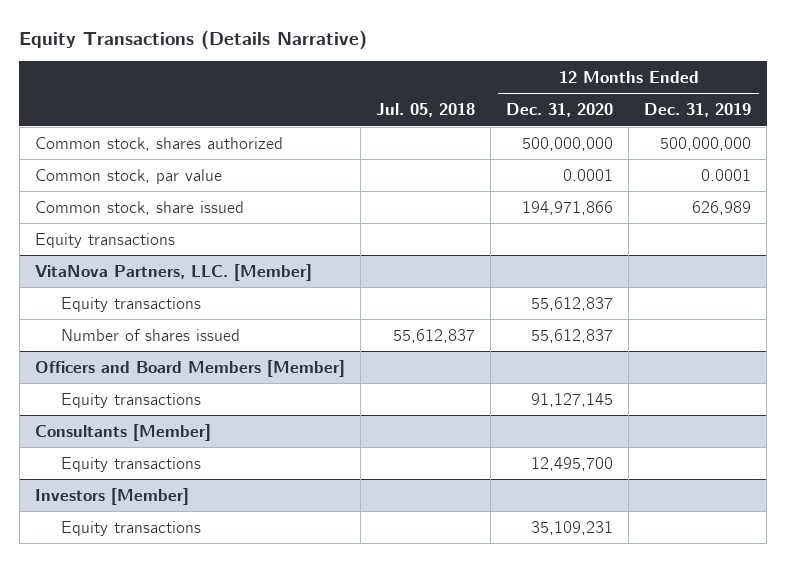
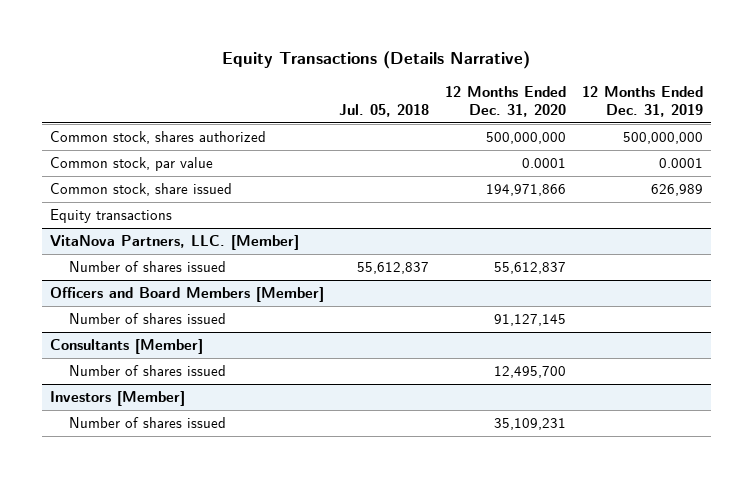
[60,296,201,312] Equity transactions -> none
[60,392,201,408] Equity transactions -> [69,313,227,325] Number of shares issued
[60,456,201,472] Equity transactions -> [69,365,227,377] Number of shares issued
[60,520,201,536] Equity transactions -> [69,417,227,429] Number of shares issued

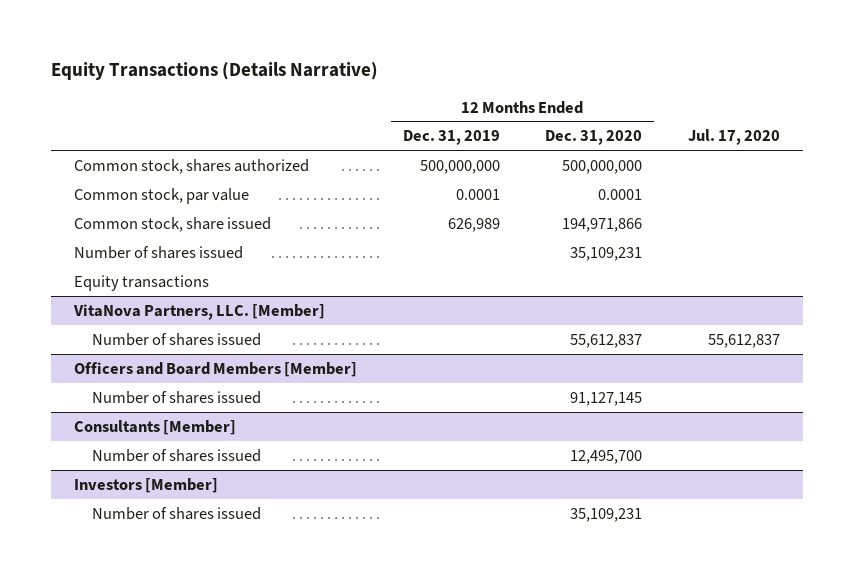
[339,103,430,117] Jul. 05, 2018 -> none
none -> [688,129,781,146] Jul. 17, 2020
none -> [73,245,243,259] Number of shares issued

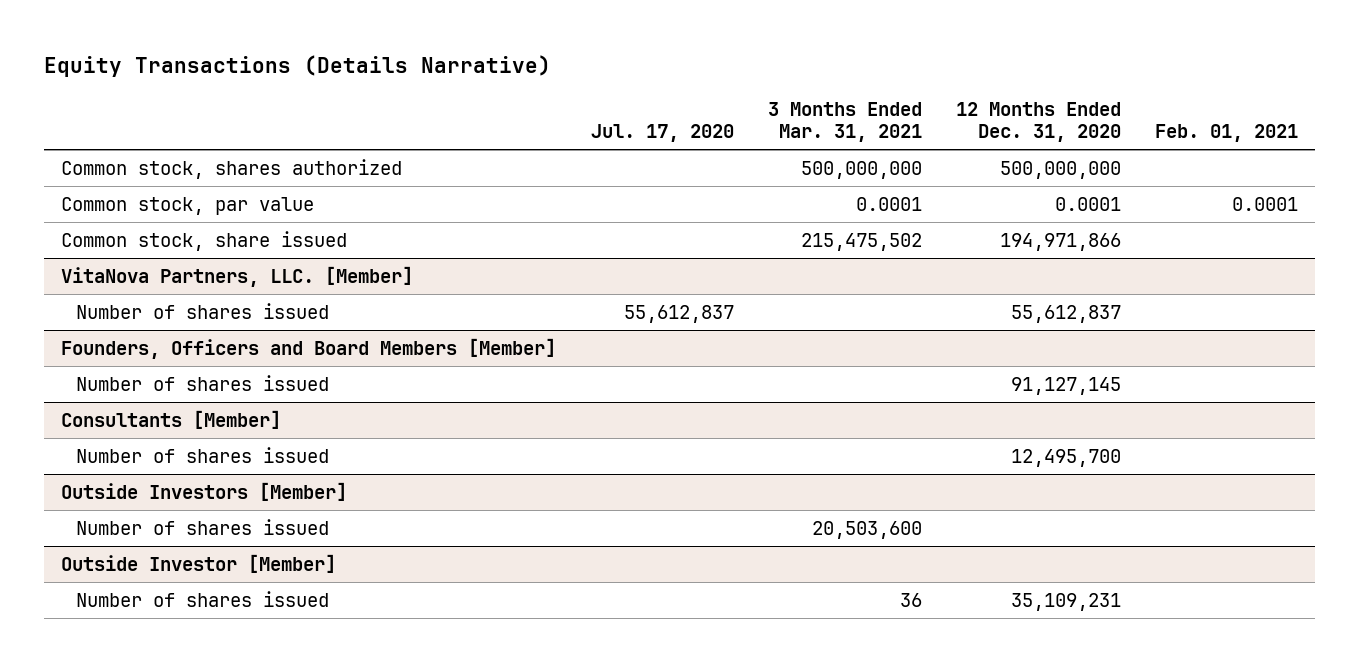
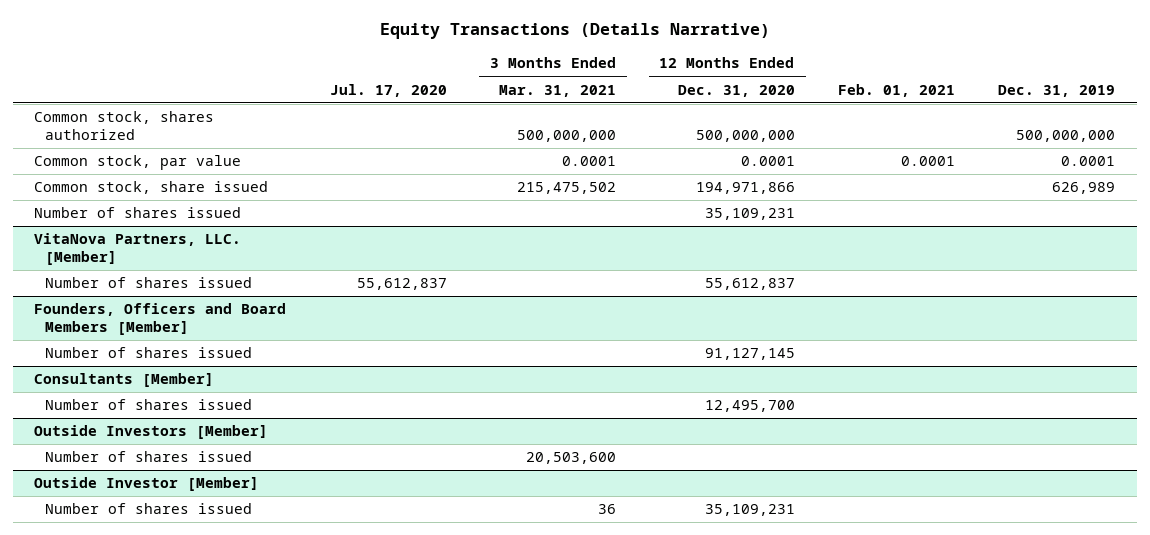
none -> [998,84,1116,97] Dec. 31, 2019
none -> [34,207,242,219] Number of shares issued

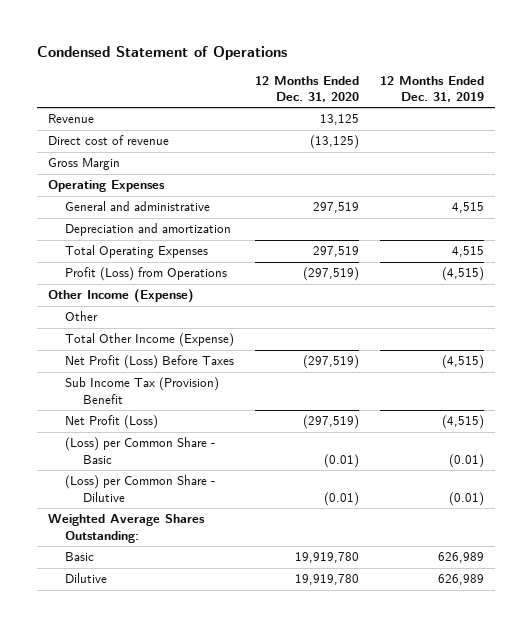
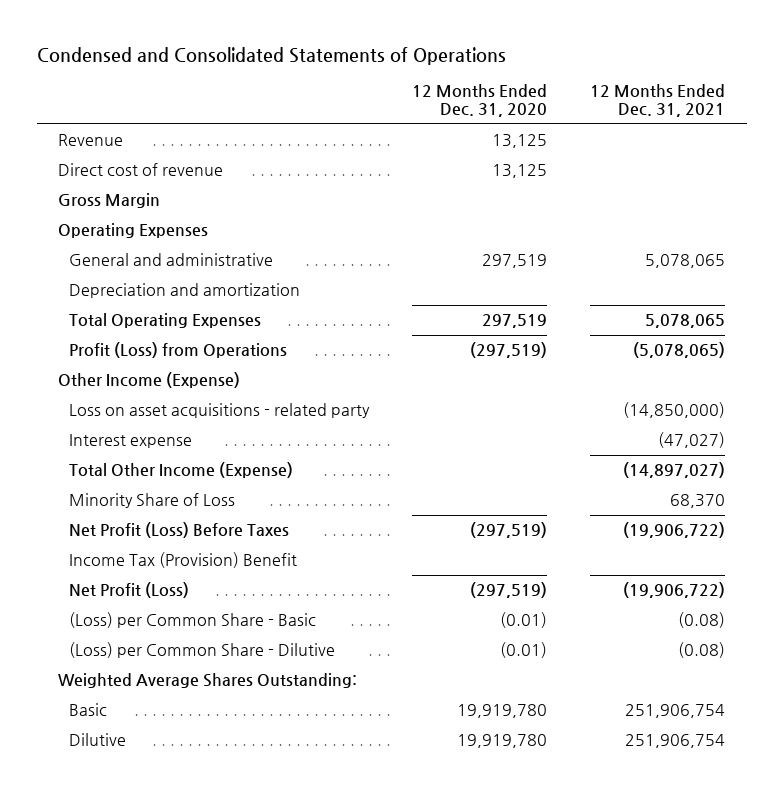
[37,45,288,60] Condensed Statement of Operations -> [36,46,506,65] Condensed and Consolidated Statements of Operations
[380,75,485,103] 12 Months Ended Dec. 31, 2019 -> none
none -> [590,84,726,118] 12 Months Ended Dec. 31, 2021
[310,135,360,150] (13,125) -> [492,164,548,179] 13,125
[65,311,99,322] Other -> none
none -> [69,403,371,419] Loss on asset acquisitions - related party
none -> [69,434,193,449] Interest expense
none -> [69,493,236,509] Minority Share of Loss
[65,377,220,404] Sub Income Tax (Provision) Benefit -> [69,552,298,569] Income Tax (Provision) Benefit

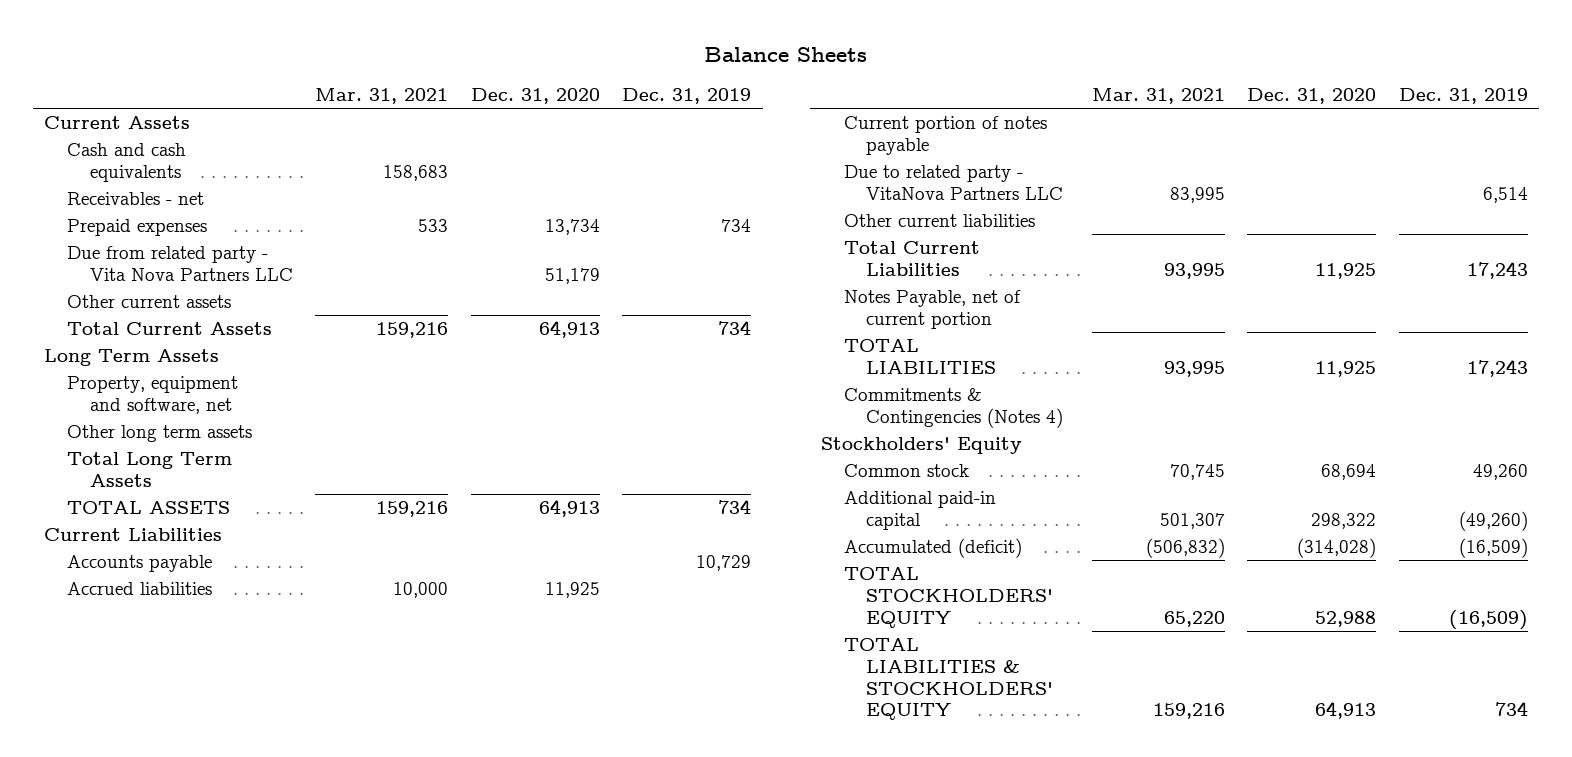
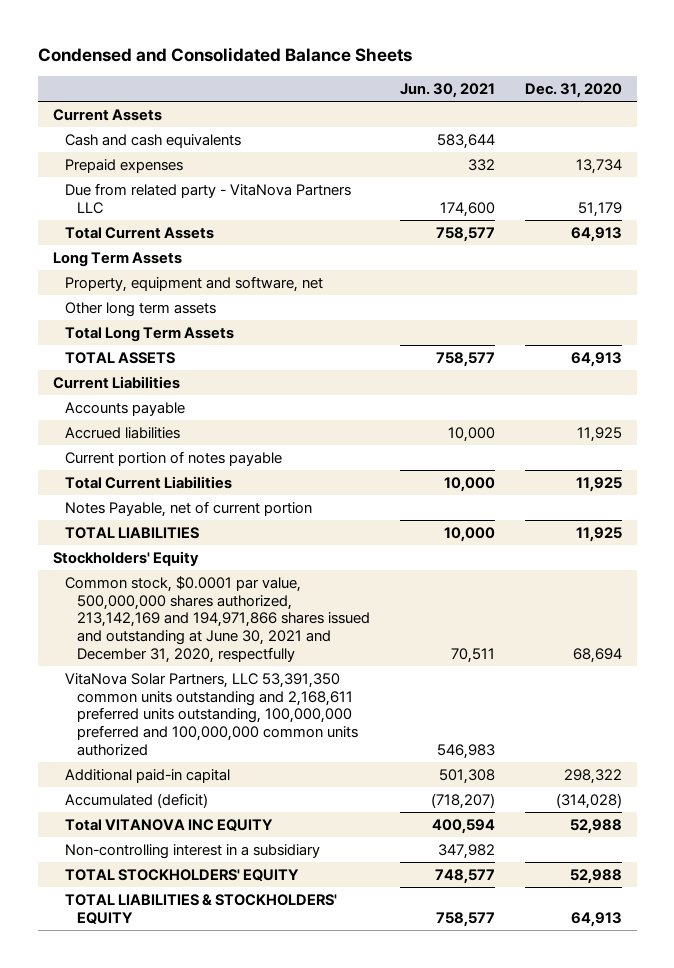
[704,47,868,63] Balance Sheets -> [37,47,412,63] Condensed and Consolidated Balance Sheets
[315,88,449,105] Mar. 31, 2021 -> none
[622,88,752,105] Dec. 31, 2019 -> none
none -> [399,83,495,99] Jun. 30, 2021
[66,192,204,206] Receivables - net -> none
[66,295,231,309] Other current assets -> none
[66,246,293,281] Due from related party - Vita Nova Partners LLC -> [64,182,351,214] Due from related party - VitaNova Partners LLC
[843,165,1064,200] Due to related party - VitaNova Partners LLC -> none
[843,214,1035,228] Other current liabilities -> none
[843,388,1064,428] Commitments & Contingencies (Notes 4) -> none
[843,464,969,478] Common stock -> [64,575,370,663] Common stock, $0.0001 par value, 500,000,000 shares authorized, 213,142,169 and 194,971,866 shares issued and outstanding at June 30, 2021 and December 31, 2020, respectfully
none -> [64,672,358,756] VitaNova Solar Partners, LLC 53,391,350 common units outstanding and 2,168,611 preferred units outstanding, 100,000,000 preferred and 100,000,000 common units authorized
none -> [64,818,273,831] Total VITANOVA INC EQUITY
none -> [64,843,320,859] Non-controlling interest in a subsidiary

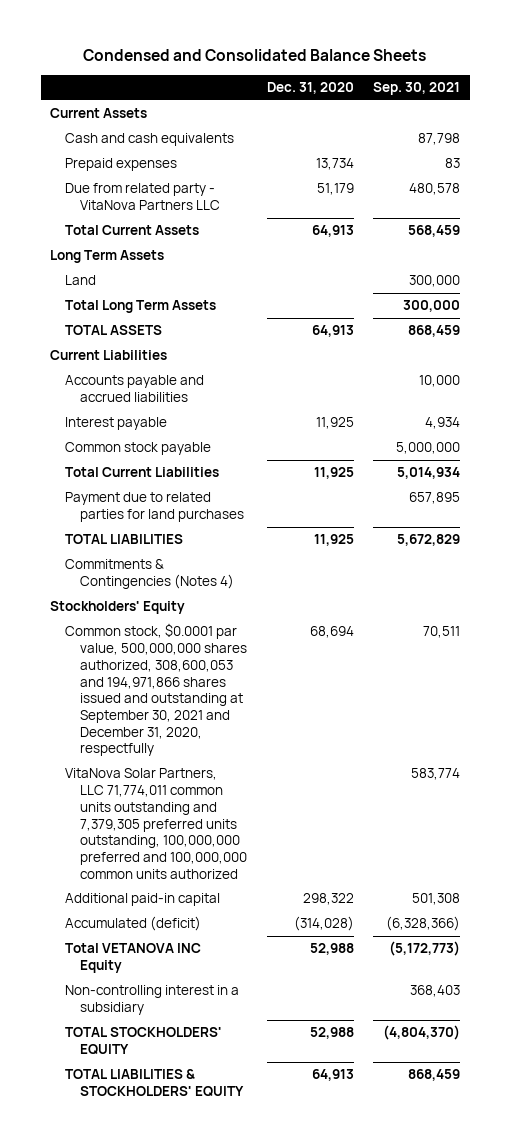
[399,83,495,99] Jun. 30, 2021 -> none
none -> [373,81,461,95] Sep. 30, 2021
[64,275,323,292] Property, equipment and software, net -> none
[64,301,216,317] Other long term assets -> none
none -> [65,275,97,286] Land
[64,401,185,416] Accounts payable -> none
[64,450,282,466] Current portion of notes payable -> none
none -> [65,375,205,403] Accounts payable and accrued liabilities
[64,426,180,439] Accrued liabilities -> [65,417,168,431] Interest payable
none -> [65,442,212,456] Common stock payable
[64,500,312,517] Notes Payable, net of current portion -> none
none -> [65,492,245,523] Payment due to related parties for land purchases
none -> [65,559,235,590] Commitments & Contingencies (Notes 4)
[64,575,370,663] Common stock, $0.0001 par value, 500,000,000 shares authorized, 213,142,169 and 194,971,866 shares issued and outstanding at June 30, 2021 and December 31, 2020, respectfully -> [65,623,248,757] Common stock, $0.0001 par value, 500,000,000 shares authorized, 308,600,053 and 194,971,866 shares issued and outstanding at September 30, 2021 and December 31, 2020, respectfully
[64,672,358,756] VitaNova Solar Partners, LLC 53,391,350 common units outstanding and 2,168,611 preferred units outstanding, 100,000,000 preferred and 100,000,000 common units authorized -> [65,768,248,879] VitaNova Solar Partners, LLC 71,774,011 common units outstanding and 7,379,305 preferred units outstanding, 100,000,000 preferred and 100,000,000 common units authorized
[64,818,273,831] Total VITANOVA INC EQUITY -> [65,943,202,974] Total VETANOVA INC Equity

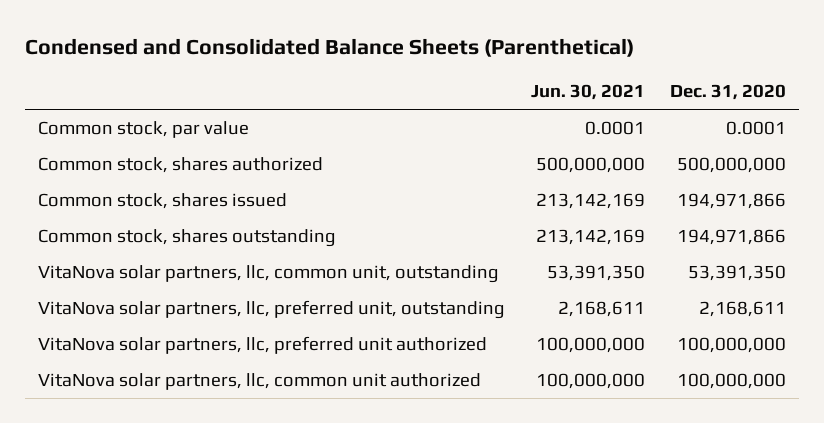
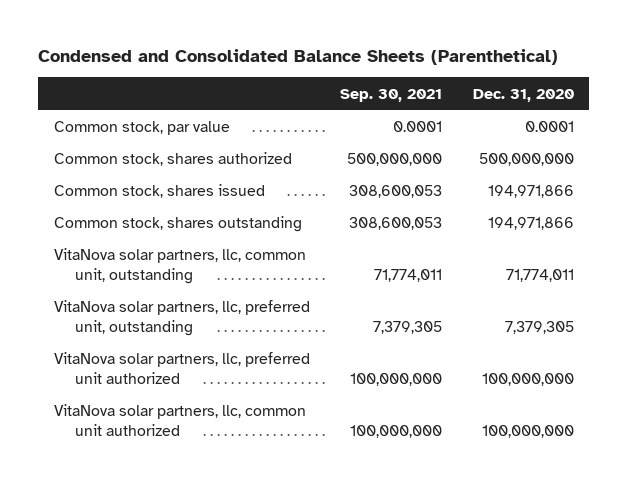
[530,84,645,101] Jun. 30, 2021 -> none
none -> [340,88,443,102] Sep. 30, 2021
[687,265,786,282] 53,391,350 -> [506,269,575,283] 71,774,011
[698,301,786,318] 2,168,611 -> [505,321,575,335] 7,379,305

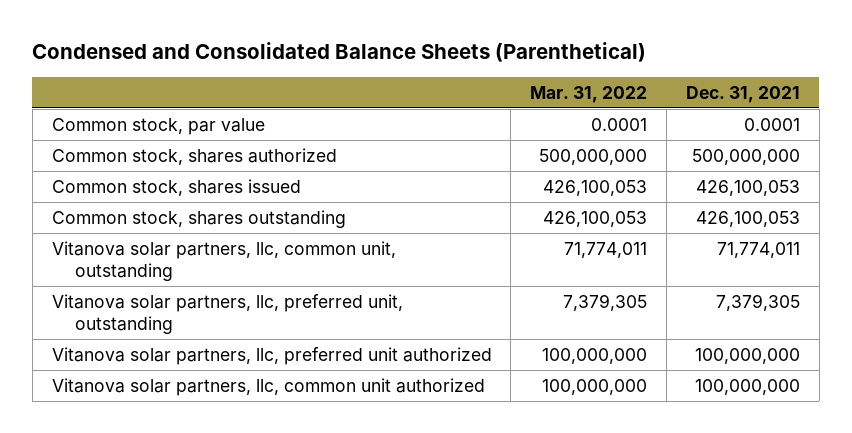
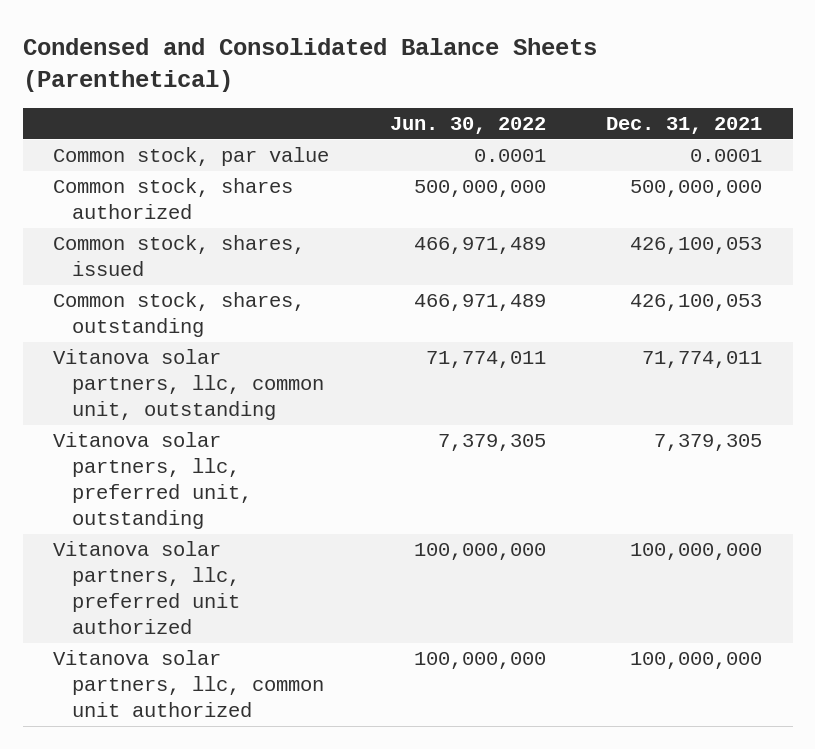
[530,85,648,103] Mar. 31, 2022 -> none
none -> [389,116,546,134] Jun. 30, 2022
[51,178,301,196] Common stock, shares issued -> [52,235,305,277] Common stock, shares, issued
[51,209,346,228] Common stock, shares outstanding -> [52,292,305,338] Common stock, shares, outstanding

